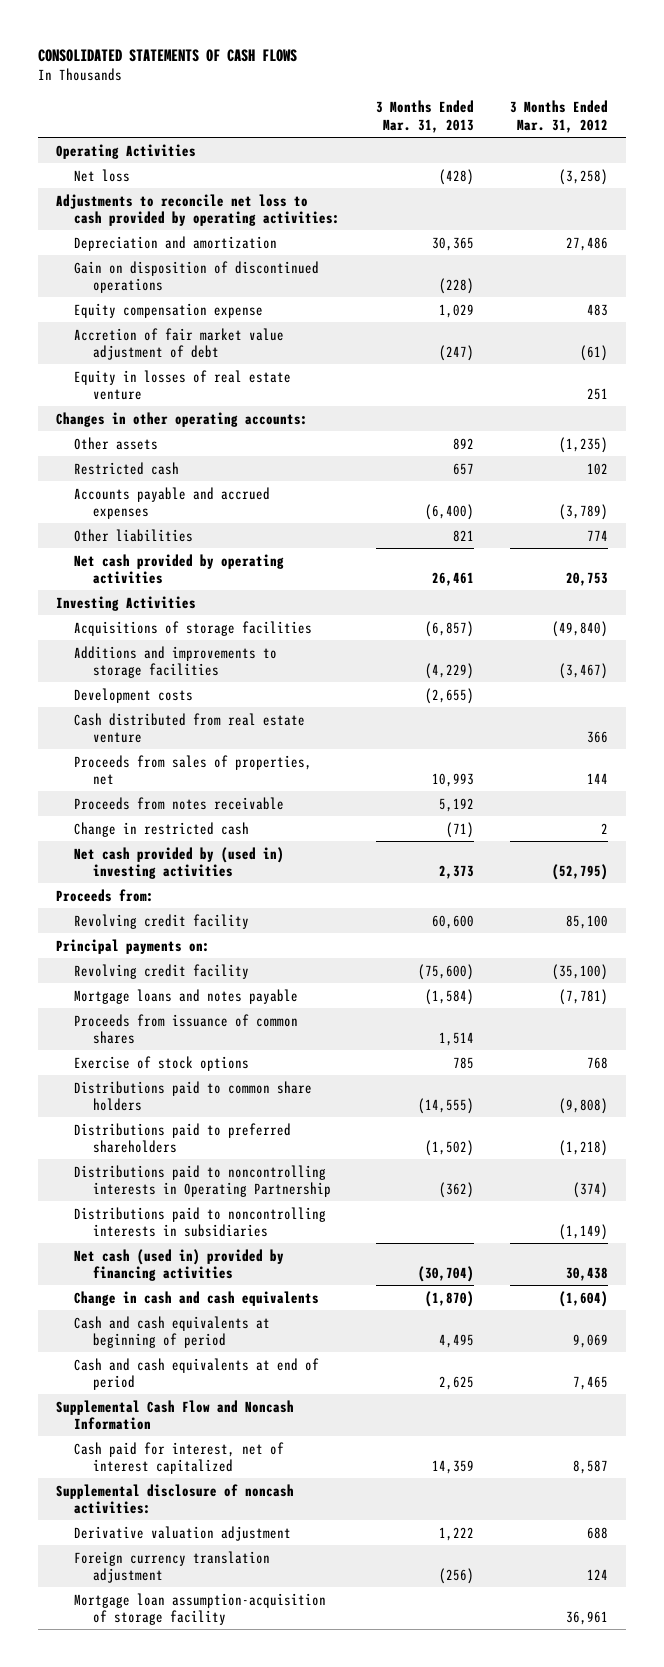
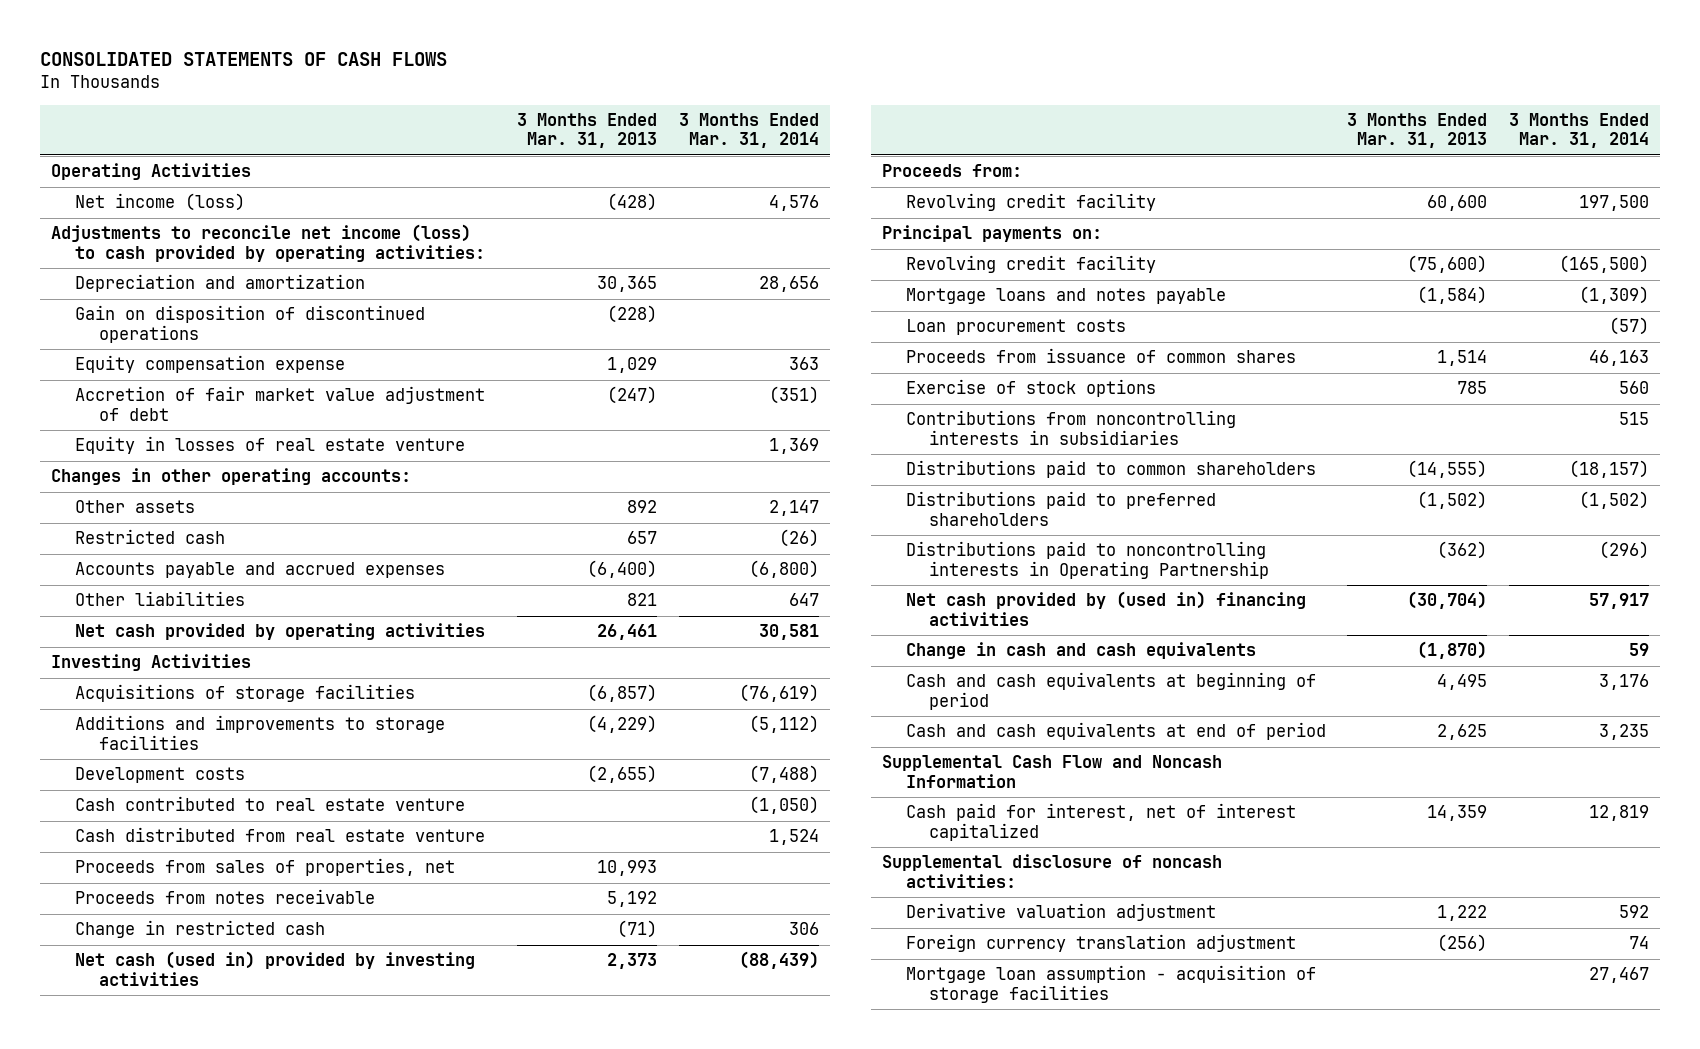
[510,100,609,133] 3 Months Ended Mar. 31, 2012 -> none
none -> [678,112,819,149] 3 Months Ended Mar. 31, 2014
[74,168,131,182] Net loss -> [74,193,245,212] Net income (loss)
[56,193,341,226] Adjustments to reconcile net loss to cash provided by operating activities: -> [51,224,485,262] Adjustments to reconcile net income (loss) to cash provided by operating activities:
none -> [74,796,465,812] Cash contributed to real estate venture
[74,846,285,879] Net cash provided by (used in) investing activities -> [74,951,475,986] Net cash (used in) provided by investing activities
none -> [905,319,1126,336] Loan procurement costs
none -> [905,410,1236,445] Contributions from noncontrolling interests in subsidiaries
[74,1080,313,1111] Distributions paid to common share holders -> [905,460,1316,479] Distributions paid to common shareholders
[74,1206,327,1237] Distributions paid to noncontrolling interests in subsidiaries -> none
[74,1248,285,1281] Net cash (used in) provided by financing activities -> [905,591,1306,626] Net cash provided by (used in) financing activities
[74,1592,327,1625] Mortgage loan assumption-acquisition of storage facility -> [905,965,1316,1003] Mortgage loan assumption - acquisition of storage facilities

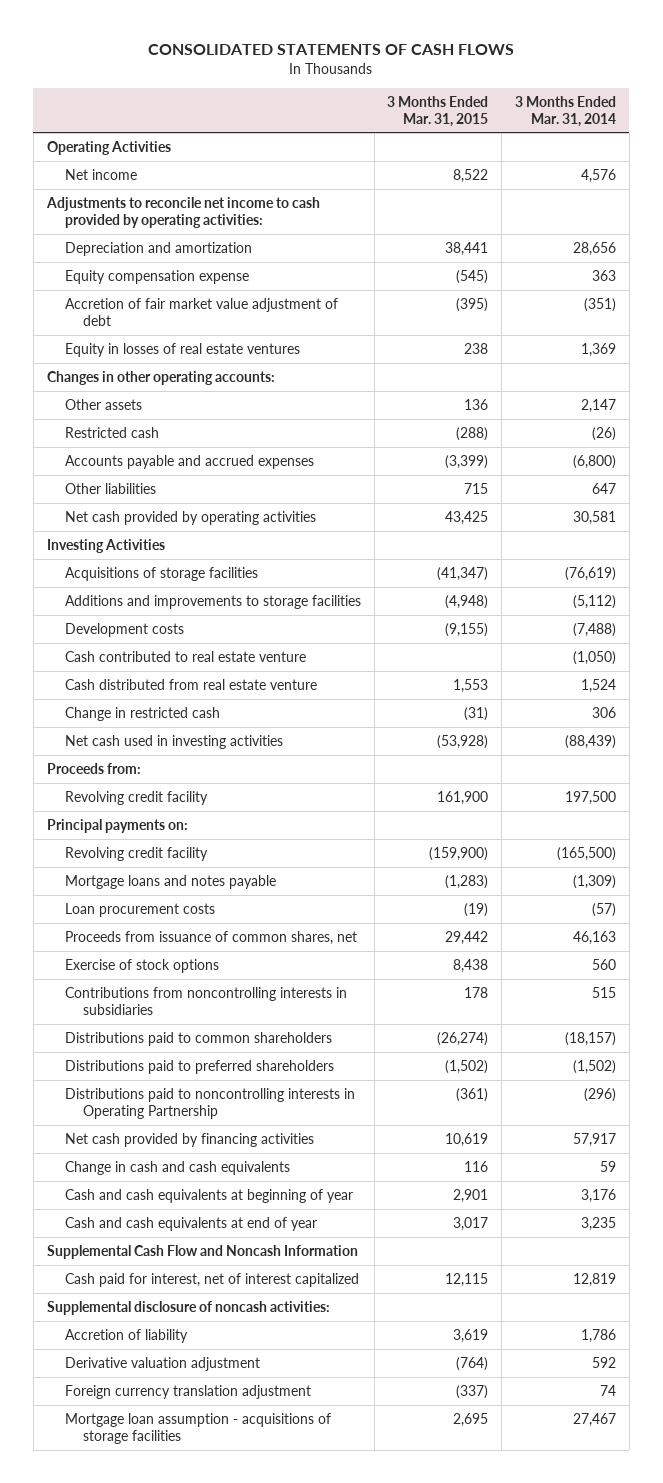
[516,112,657,149] 3 Months Ended Mar. 31, 2013 -> none
none -> [387,95,489,127] 3 Months Ended Mar. 31, 2015
[74,193,245,212] Net income (loss) -> [64,168,137,180] Net income
[51,224,485,262] Adjustments to reconcile net income (loss) to cash provided by operating activities: -> [45,196,320,228] Adjustments to reconcile net income to cash provided by operating activities:
[74,305,425,343] Gain on disposition of discontinued operations -> none
[74,436,465,455] Equity in losses of real estate venture -> [64,342,300,357] Equity in losses of real estate ventures
[74,858,455,877] Proceeds from sales of properties, net -> none
[74,889,375,905] Proceeds from notes receivable -> none
[74,951,475,986] Net cash (used in) provided by investing activities -> [64,734,283,749] Net cash used in investing activities
[905,348,1296,364] Proceeds from issuance of common shares -> [64,930,357,945] Proceeds from issuance of common shares, net
[905,591,1306,626] Net cash provided by (used in) financing activities -> [64,1132,314,1147] Net cash provided by financing activities
[905,672,1316,710] Cash and cash equivalents at beginning of period -> [64,1188,353,1203] Cash and cash equivalents at beginning of year
[905,722,1326,741] Cash and cash equivalents at end of period -> [64,1216,317,1231] Cash and cash equivalents at end of year
none -> [64,1328,188,1343] Accretion of liability
[905,965,1316,1003] Mortgage loan assumption - acquisition of storage facilities -> [64,1412,331,1444] Mortgage loan assumption - acquisitions of storage facilities

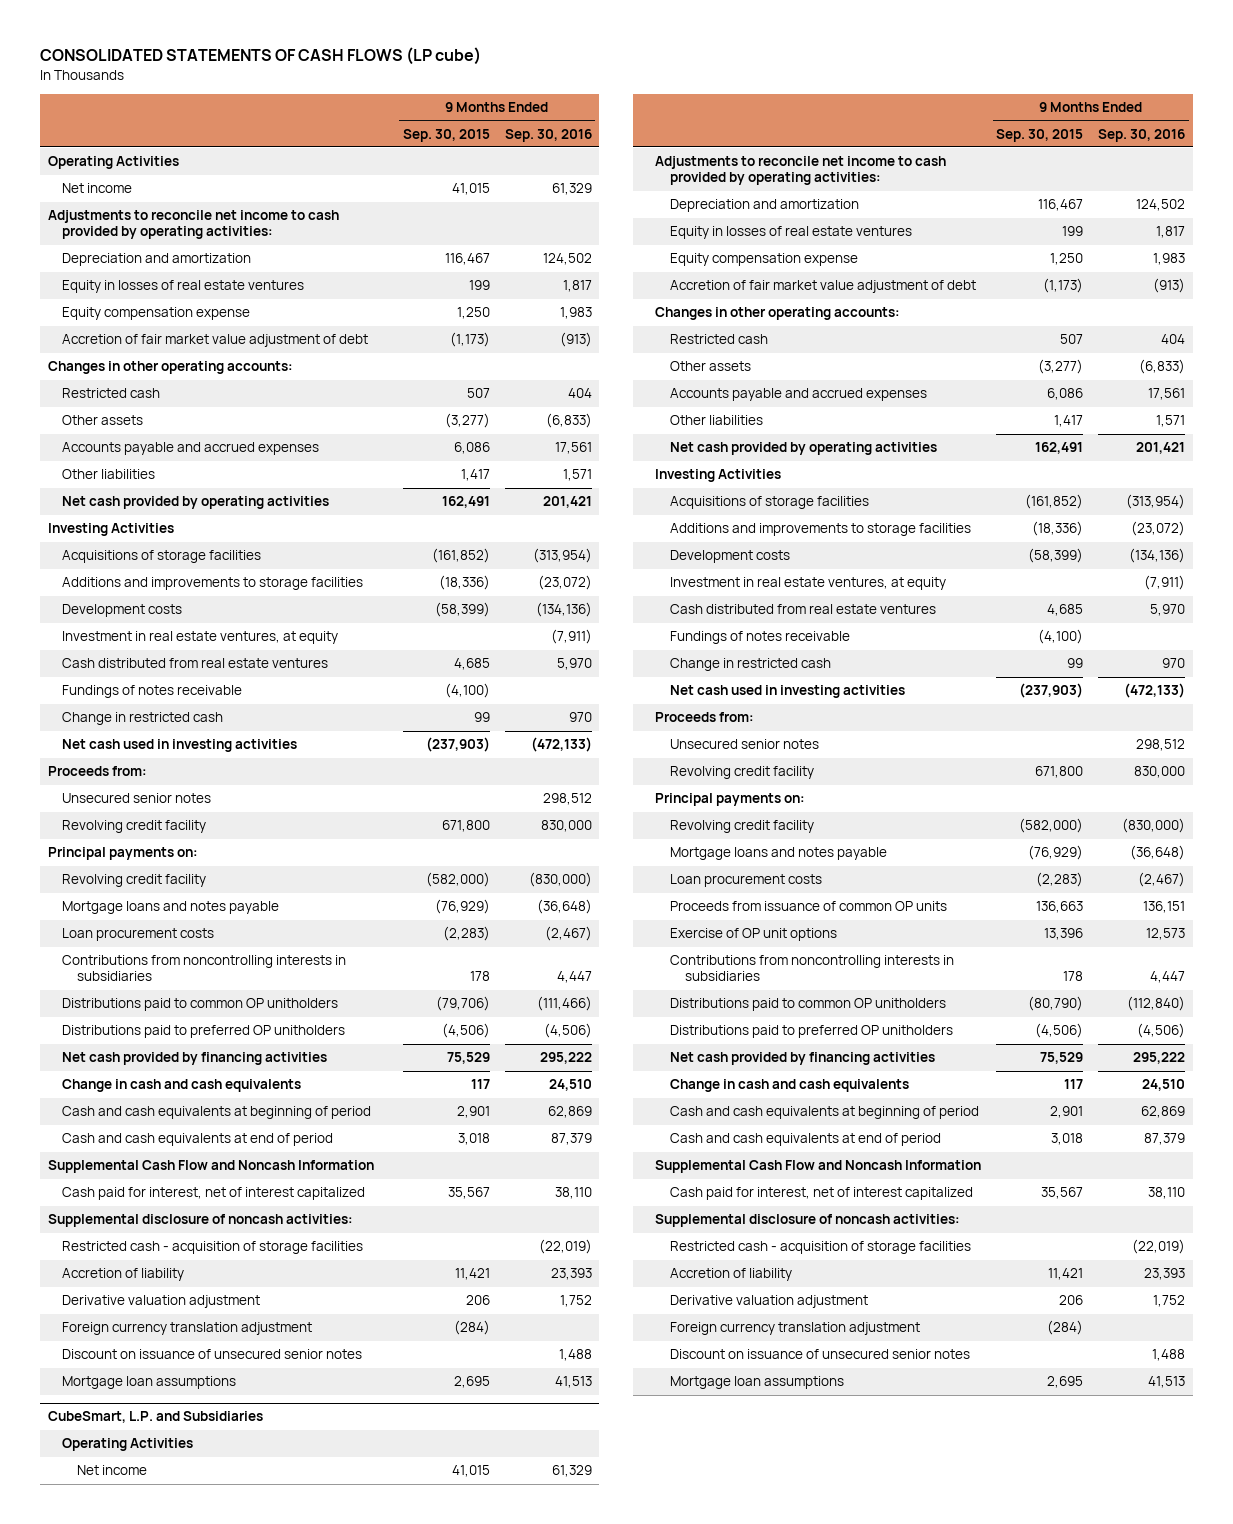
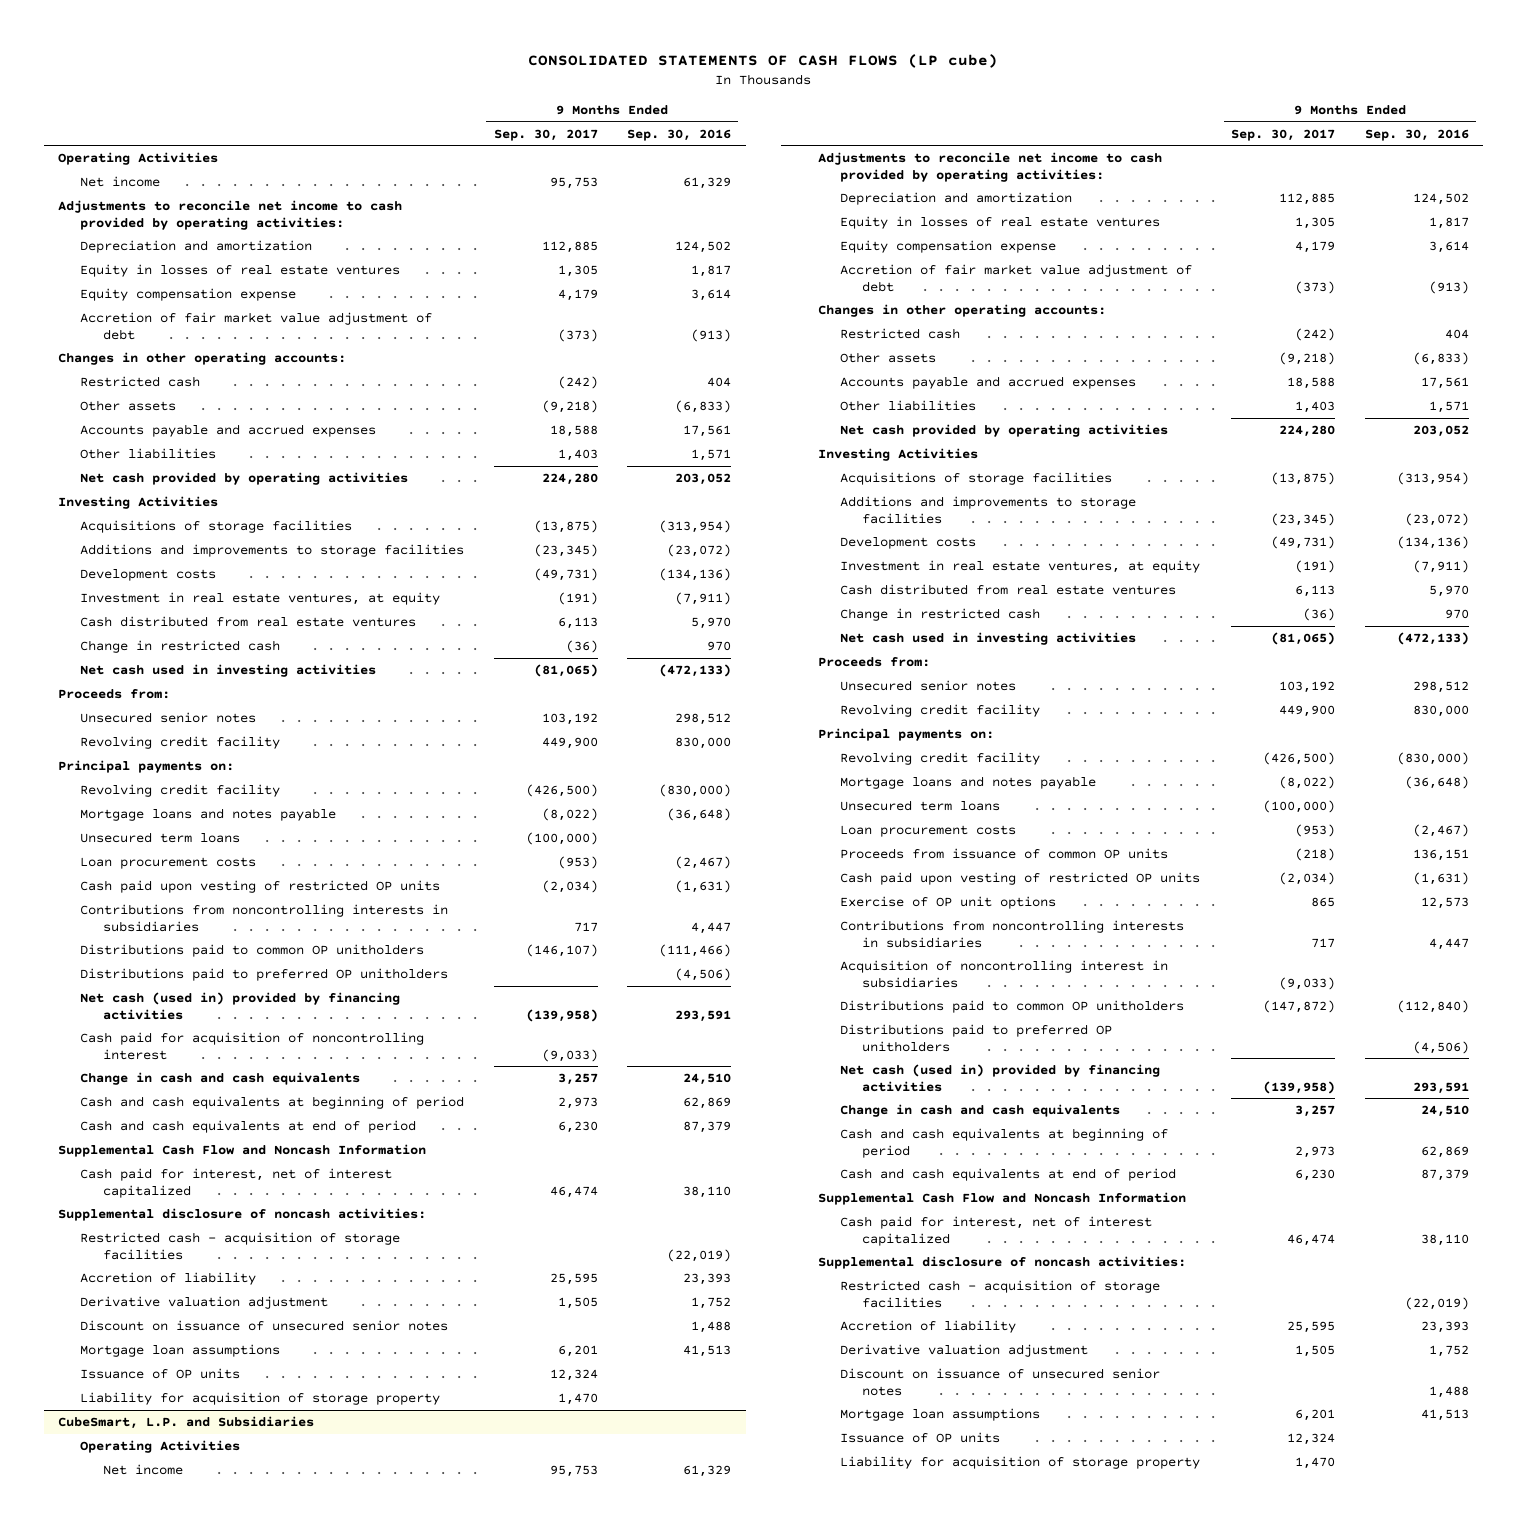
[402,128,490,142] Sep. 30, 2015 -> none
none -> [493,128,598,141] Sep. 30, 2017
[559,307,592,320] 1,983 -> [691,288,732,301] 3,614
[542,496,592,509] 201,421 -> [675,472,732,485] 203,052
[62,685,243,699] Fundings of notes receivable -> none
none -> [80,831,241,843] Unsecured term loans
none -> [80,879,441,893] Cash paid upon vesting of restricted OP units
[62,1052,328,1066] Net cash provided by financing activities -> [80,991,401,1020] Net cash (used in) provided by financing activities
[539,1052,592,1065] 295,222 -> [675,1009,732,1022] 293,591
none -> [80,1031,425,1060] Cash paid for acquisition of noncontrolling interest
[62,1322,313,1336] Foreign currency translation adjustment -> none
none -> [80,1367,241,1379] Issuance of OP units
none -> [80,1391,441,1405] Liability for acquisition of storage property
[1153,253,1186,266] 1,983 -> [1428,240,1469,253] 3,614
[1136,442,1186,455] 201,421 -> [1412,424,1469,437] 203,052
[669,631,850,645] Fundings of notes receivable -> none
none -> [840,799,1001,811] Unsecured term loans
none -> [840,871,1201,885] Cash paid upon vesting of restricted OP units
none -> [840,959,1169,988] Acquisition of noncontrolling interest in subsidiaries
[669,1052,935,1066] Net cash provided by financing activities -> [840,1063,1161,1092] Net cash (used in) provided by financing activities
[1133,1052,1186,1065] 295,222 -> [1412,1081,1469,1094] 293,591
[669,1322,920,1336] Foreign currency translation adjustment -> none
none -> [840,1431,1001,1443] Issuance of OP units
none -> [840,1455,1201,1469] Liability for acquisition of storage property

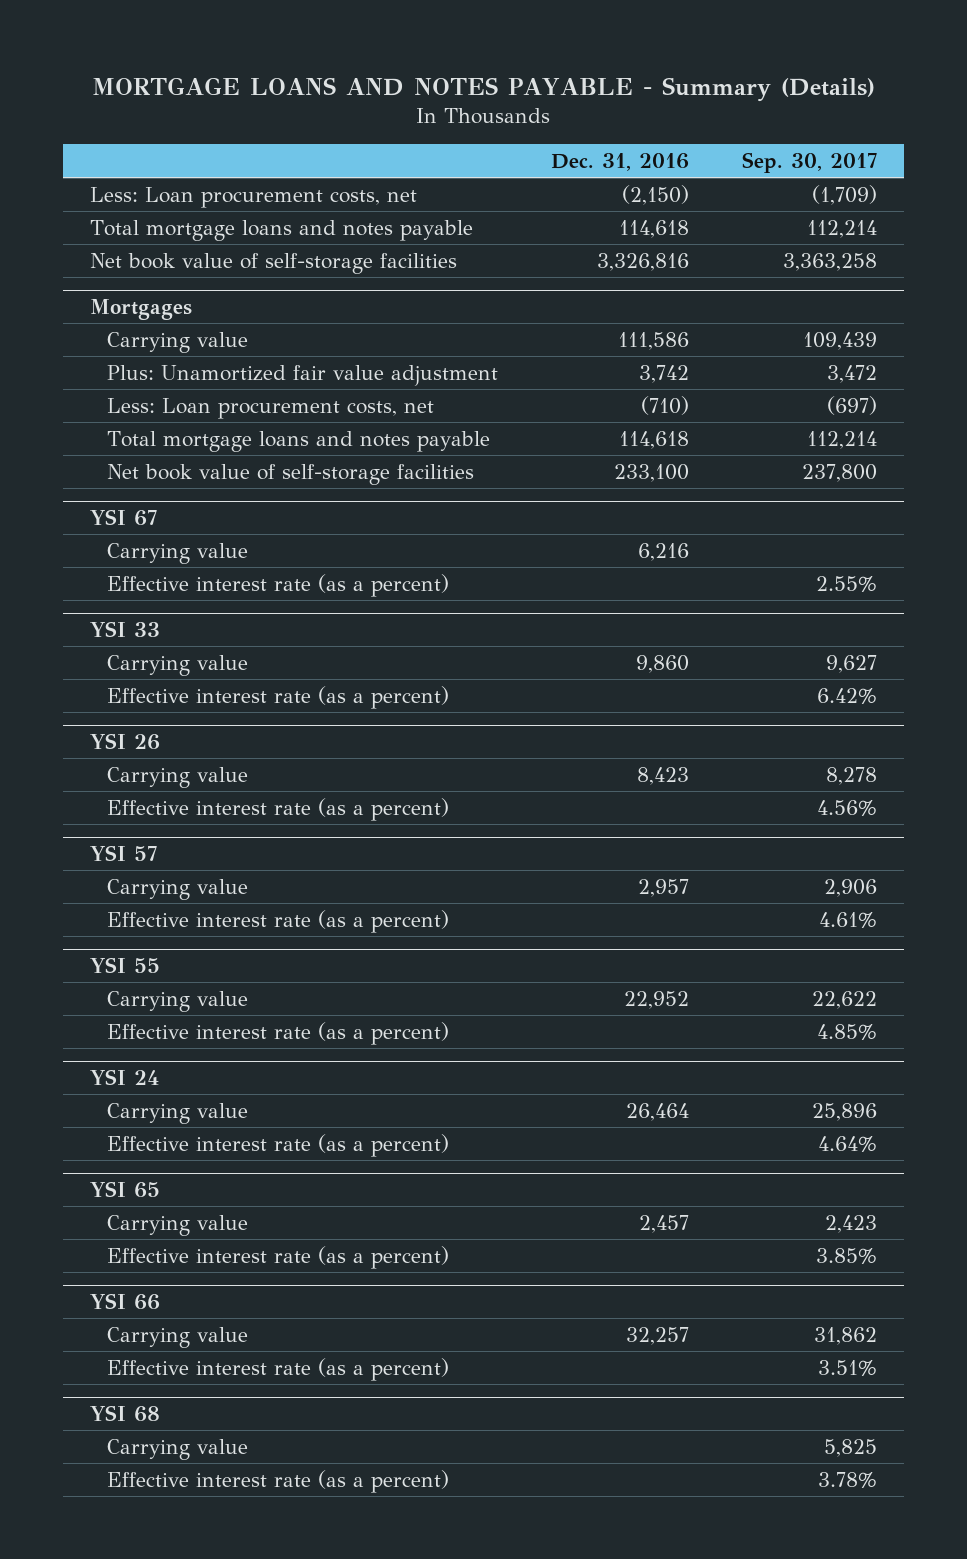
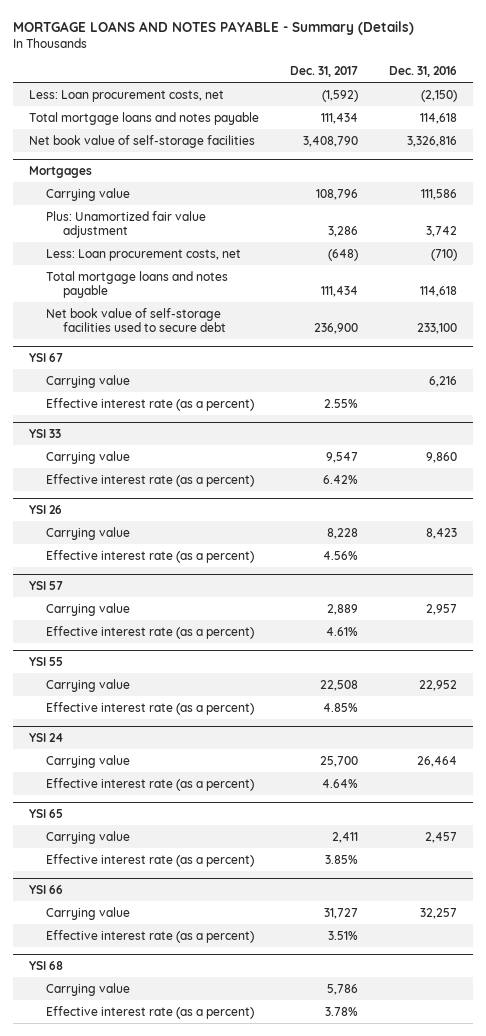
[742,151,878,173] Sep. 30, 2017 -> none
none -> [290,65,359,77] Dec. 31, 2017
[106,463,474,485] Net book value of self-storage facilities -> [45,307,226,333] Net book value of self-storage facilities used to secure debt

